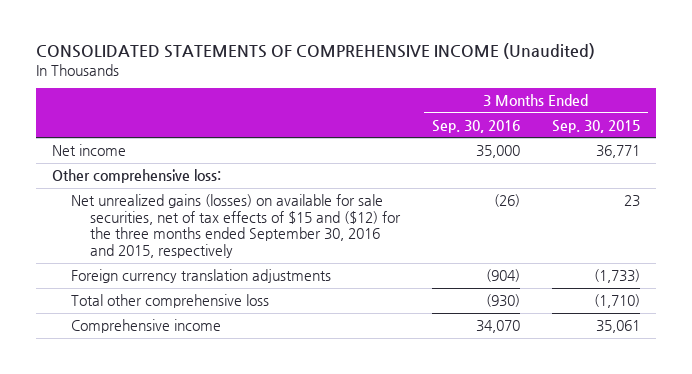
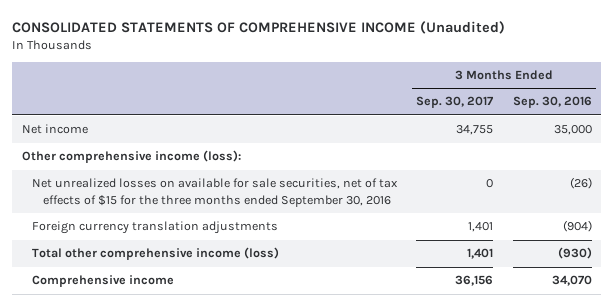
[551,119,640,133] Sep. 30, 2015 -> none
none -> [416,96,494,109] Sep. 30, 2017
[51,169,221,184] Other comprehensive loss: -> [21,150,241,164] Other comprehensive income (loss):
[70,194,401,259] Net unrealized gains (losses) on available for sale securities, net of tax effects of $15 and ($12) for the three months ended September 30, 2016 and 2015, respectively -> [32,178,399,207] Net unrealized losses on available for sale securities, net of tax effects of $15 for the three months ended September 30, 2016
[70,294,269,309] Total other comprehensive loss -> [32,247,280,261] Total other comprehensive income (loss)

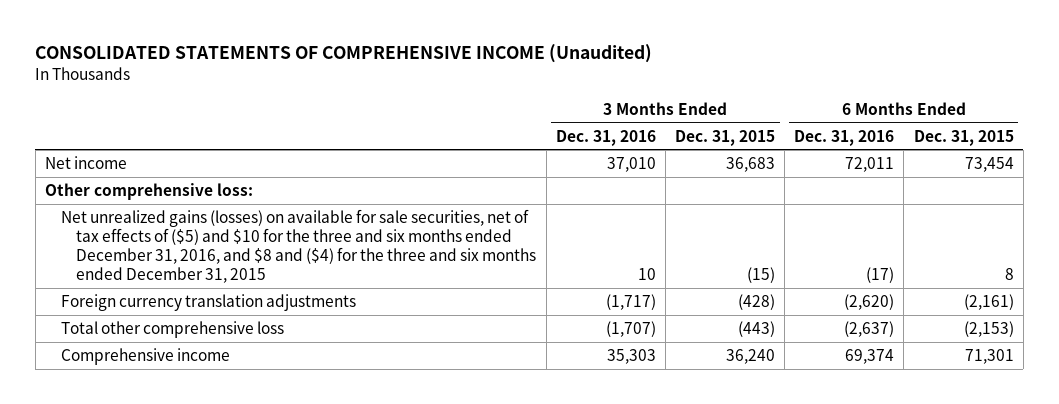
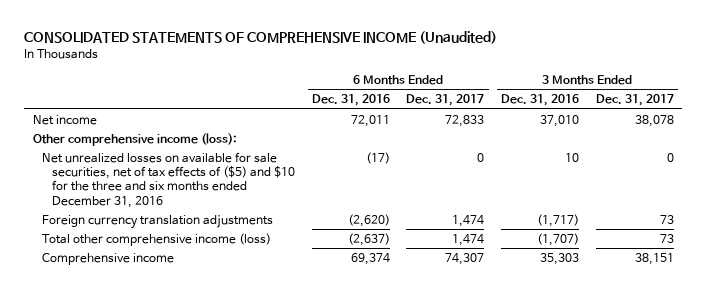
[674,129,775,146] Dec. 31, 2015 -> none
[913,129,1014,146] Dec. 31, 2015 -> none
none -> [406,93,485,106] Dec. 31, 2017
none -> [595,93,674,106] Dec. 31, 2017
[44,183,253,201] Other comprehensive loss: -> [32,132,237,146] Other comprehensive income (loss):
[60,209,537,284] Net unrealized gains (losses) on available for sale securities, net of tax effects of ($5) and $10 for the three and six months ended December 31, 2016, and $8 and ($4) for the three and six months ended December 31, 2015 -> [42,151,295,208] Net unrealized losses on available for sale securities, net of tax effects of ($5) and $10 for the three and six months ended December 31, 2016
[60,321,284,339] Total other comprehensive loss -> [42,232,272,246] Total other comprehensive income (loss)

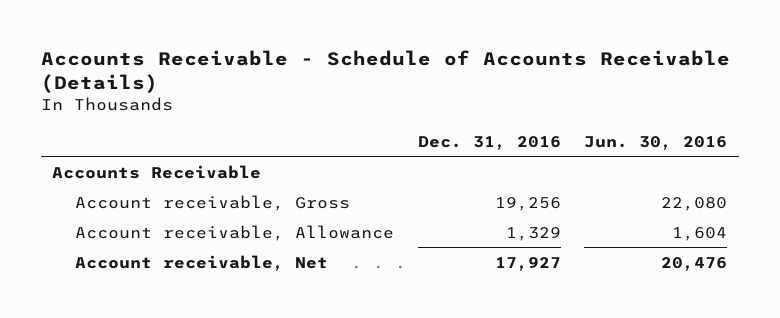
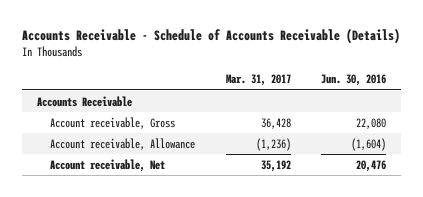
[417,135,561,150] Dec. 31, 2016 -> none
none -> [225,74,291,87] Mar. 31, 2017
[672,226,728,241] 1,604 -> [351,137,387,151] (1,604)

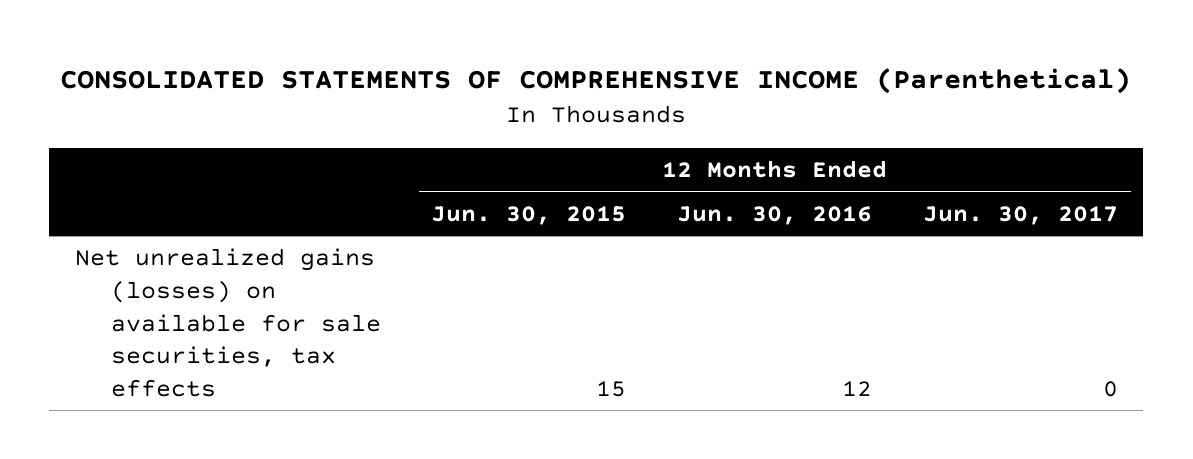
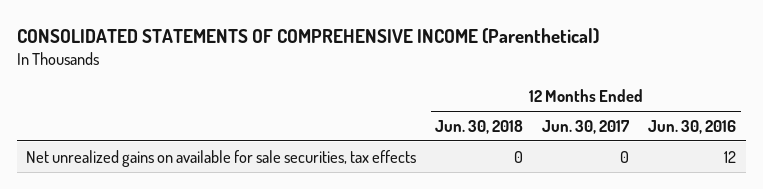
[431,205,627,225] Jun. 30, 2015 -> none
none -> [435,119,524,134] Jun. 30, 2018
[74,248,381,398] Net unrealized gains (losses) on available for sale securities, tax effects -> [26,149,417,167] Net unrealized gains on available for sale securities, tax effects

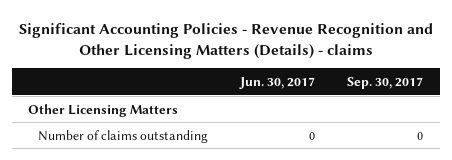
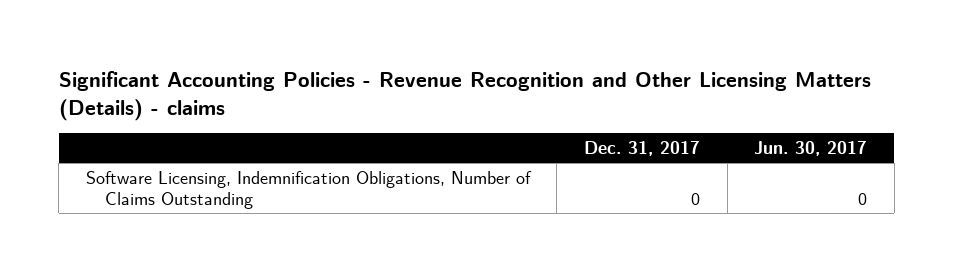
[347,76,424,89] Sep. 30, 2017 -> none
none -> [583,141,700,157] Dec. 31, 2017
[28,103,179,117] Other Licensing Matters -> none
[38,129,209,143] Number of claims outstanding -> [85,171,532,210] Software Licensing, Indemnification Obligations, Number of Claims Outstanding

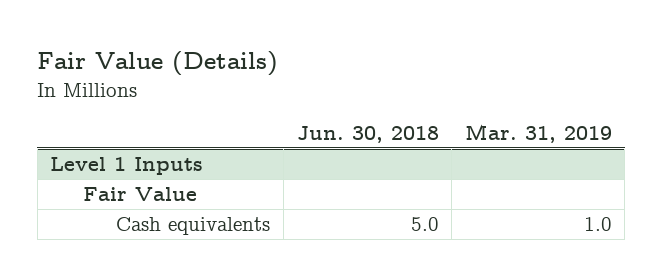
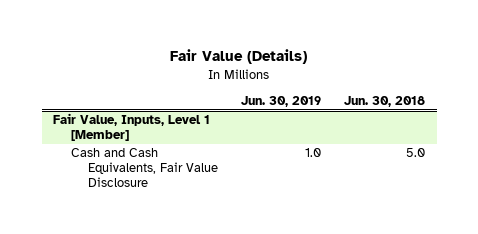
[464,123,612,143] Mar. 31, 2019 -> none
none -> [241,95,322,107] Jun. 30, 2019
[83,186,198,201] Fair Value -> none
[50,156,204,175] Level 1 Inputs -> [53,113,211,142] Fair Value, Inputs, Level 1 [Member]
[116,216,271,235] Cash equivalents -> [70,148,219,188] Cash and Cash Equivalents, Fair Value Disclosure

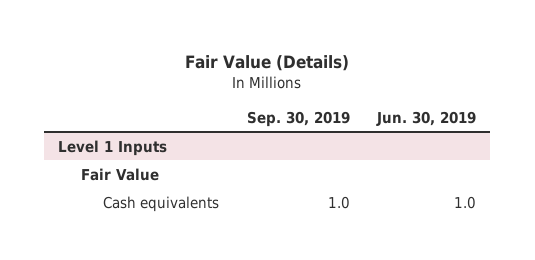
[344,95,426,107] Jun. 30, 2018 -> none
none -> [246,110,350,127] Sep. 30, 2019
[53,113,211,142] Fair Value, Inputs, Level 1 [Member] -> [58,139,168,156] Level 1 Inputs
none -> [80,167,159,181] Fair Value
[70,148,219,188] Cash and Cash Equivalents, Fair Value Disclosure -> [102,195,219,212] Cash equivalents

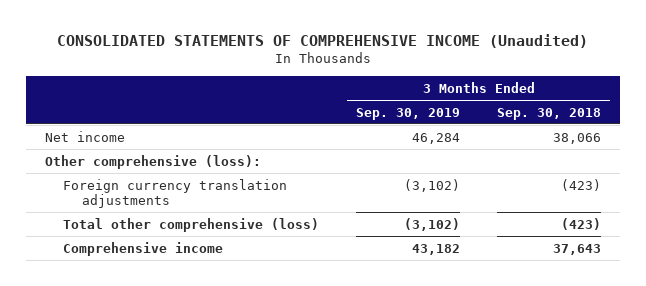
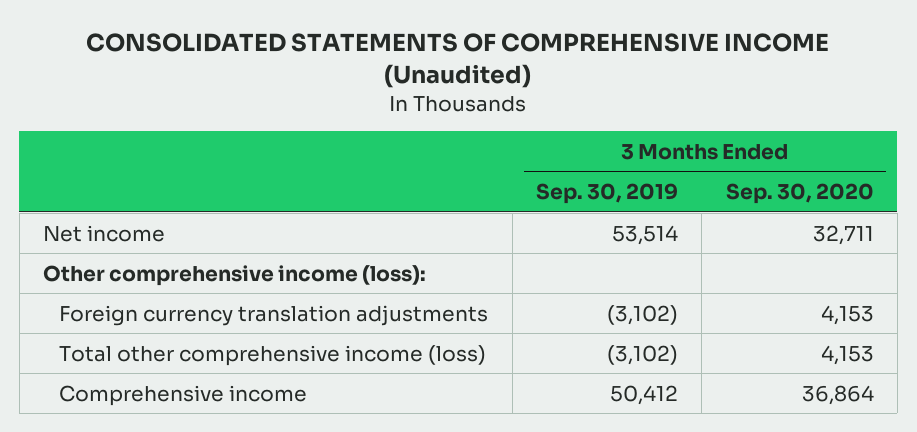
[497,107,602,120] Sep. 30, 2018 -> none
none -> [725,183,874,205] Sep. 30, 2020
[412,132,461,144] 46,284 -> [611,224,678,245] 53,514
[44,154,261,169] Other comprehensive (loss): -> [43,264,427,286] Other comprehensive income (loss):
[63,217,320,232] Total other comprehensive (loss) -> [59,344,487,366] Total other comprehensive income (loss)
[412,243,461,255] 43,182 -> [609,384,678,405] 50,412

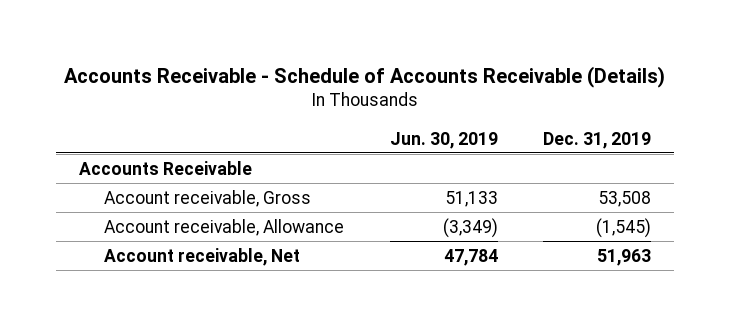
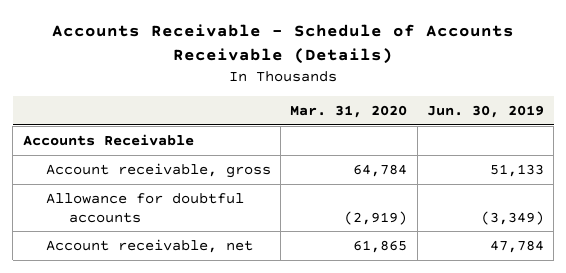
[543,131,652,149] Dec. 31, 2019 -> none
none -> [290,104,408,118] Mar. 31, 2020
[103,189,311,207] Account receivable, Gross -> [45,162,271,178] Account receivable, gross
[103,218,344,236] Account receivable, Allowance -> [45,192,244,223] Allowance for doubtful accounts
[103,247,300,266] Account receivable, Net -> [45,238,253,253] Account receivable, net

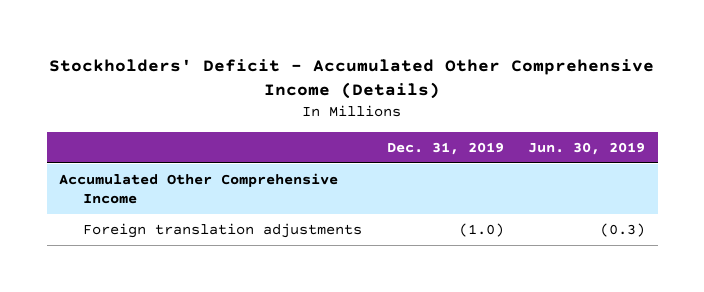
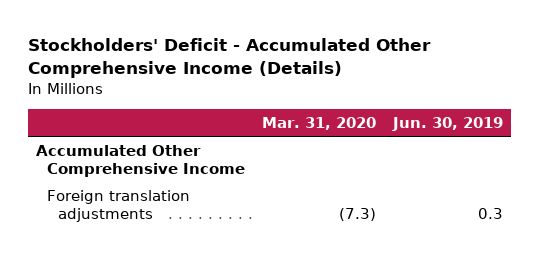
[386,141,504,155] Dec. 31, 2019 -> none
none -> [261,116,376,130] Mar. 31, 2020
[600,223,646,238] (0.3) -> [477,208,503,220] 0.3

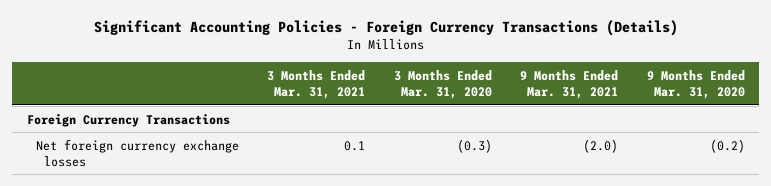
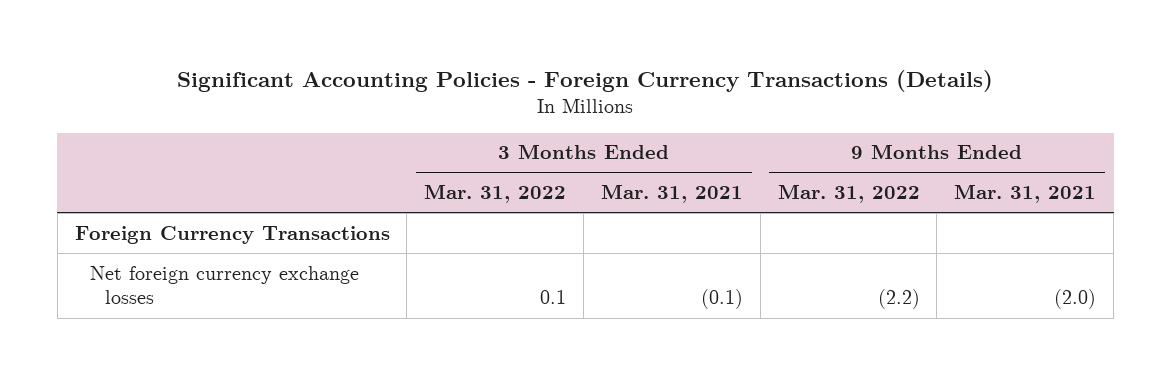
[393,69,492,99] 3 Months Ended Mar. 31, 2020 -> none
[646,69,745,99] 9 Months Ended Mar. 31, 2020 -> none
none -> [424,184,567,204] Mar. 31, 2022
none -> [777,184,920,204] Mar. 31, 2022
[344,140,366,151] 0.1 -> [700,289,743,310] (0.1)

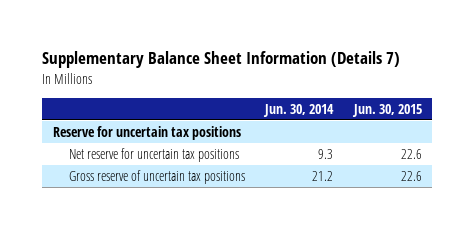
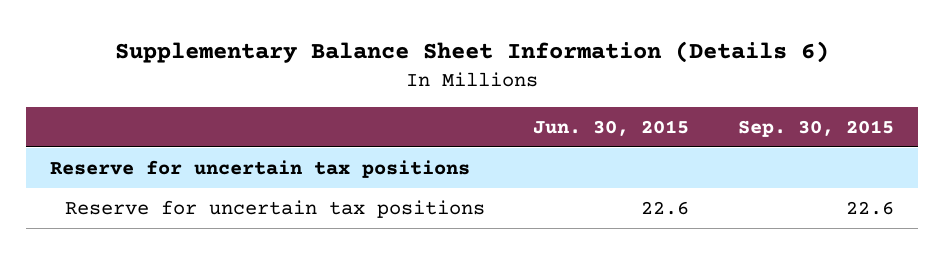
[42,51,401,69] Supplementary Balance Sheet Information (Details 7) -> [115,41,830,64] Supplementary Balance Sheet Information (Details 6)
[263,103,335,117] Jun. 30, 2014 -> none
none -> [737,119,894,137] Sep. 30, 2015
[68,169,245,184] Gross reserve of uncertain tax positions -> none
[68,147,239,162] Net reserve for uncertain tax positions -> [64,199,485,218] Reserve for uncertain tax positions

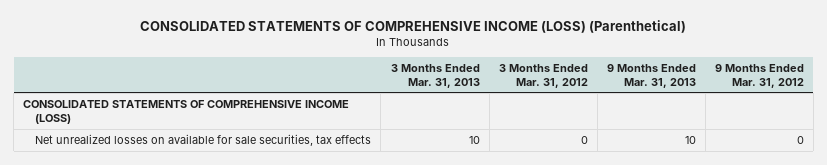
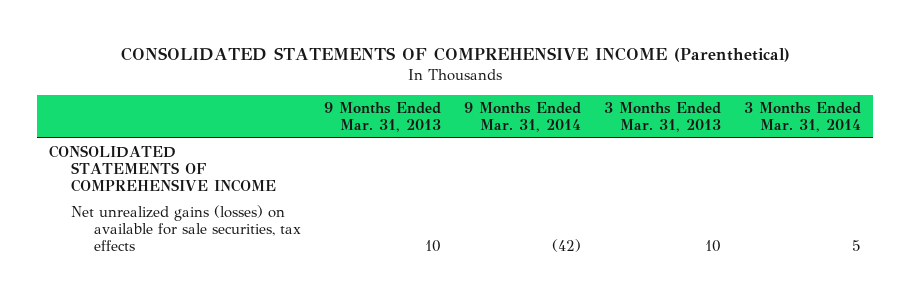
[140,19,687,33] CONSOLIDATED STATEMENTS OF COMPREHENSIVE INCOME (LOSS) (Parenthetical) -> [120,47,790,63] CONSOLIDATED STATEMENTS OF COMPREHENSIVE INCOME (Parenthetical)
[498,63,588,88] 3 Months Ended Mar. 31, 2012 -> none
[714,63,804,88] 9 Months Ended Mar. 31, 2012 -> none
none -> [464,102,582,133] 9 Months Ended Mar. 31, 2014
none -> [744,102,862,133] 3 Months Ended Mar. 31, 2014
[23,99,350,124] CONSOLIDATED STATEMENTS OF COMPREHENSIVE INCOME (LOSS) -> [48,144,277,193] CONSOLIDATED STATEMENTS OF COMPREHENSIVE INCOME
[35,133,372,146] Net unrealized losses on available for sale securities, tax effects -> [71,204,302,252] Net unrealized gains (losses) on available for sale securities, tax effects

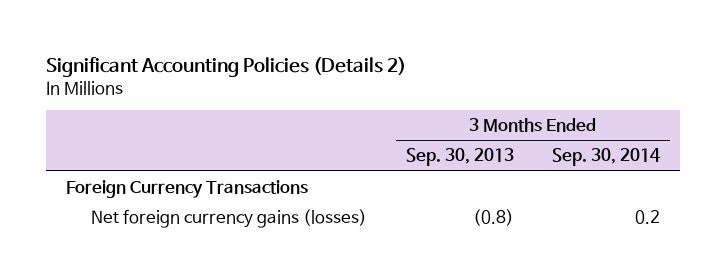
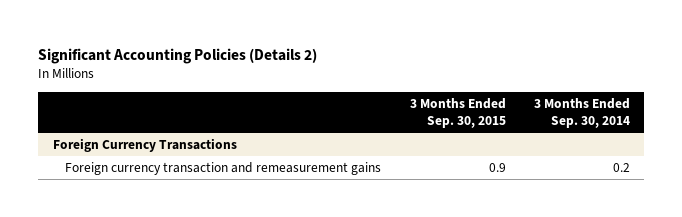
[405,148,514,167] Sep. 30, 2013 -> none
none -> [409,97,506,129] 3 Months Ended Sep. 30, 2015
[90,209,367,229] Net foreign currency gains (losses) -> [65,161,382,175] Foreign currency transaction and remeasurement gains

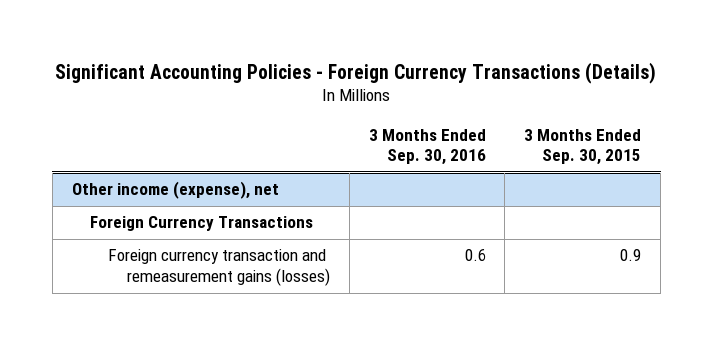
[38,47,318,64] Significant Accounting Policies (Details 2) -> [55,61,657,84] Significant Accounting Policies - Foreign Currency Transactions (Details)
[533,97,630,129] 3 Months Ended Sep. 30, 2014 -> none
none -> [368,128,486,166] 3 Months Ended Sep. 30, 2016
none -> [71,181,279,200] Other income (expense), net
[65,161,382,175] Foreign currency transaction and remeasurement gains -> [108,249,330,287] Foreign currency transaction and remeasurement gains (losses)

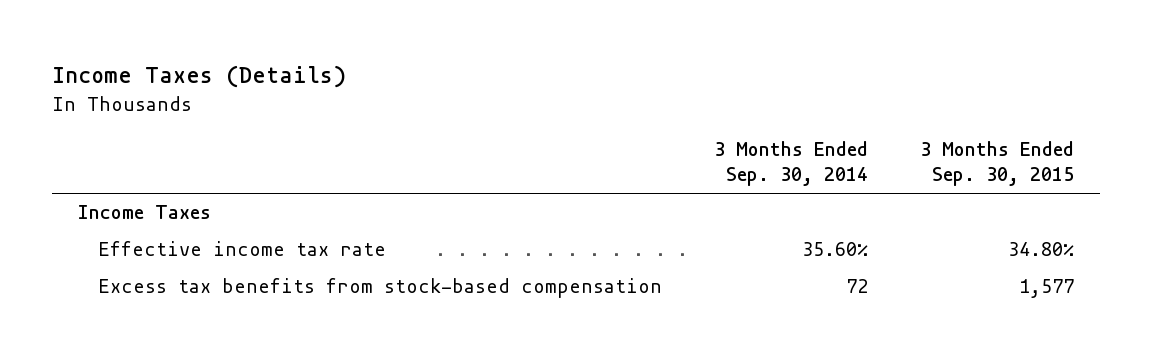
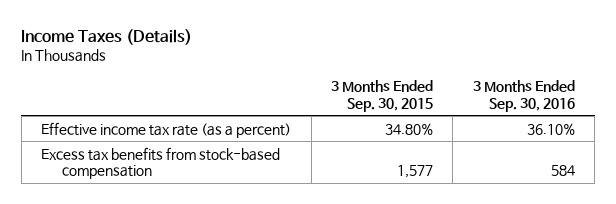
[713,141,868,187] 3 Months Ended Sep. 30, 2014 -> none
none -> [472,80,575,112] 3 Months Ended Sep. 30, 2016
[78,205,212,220] Income Taxes -> none
[97,241,386,257] Effective income tax rate -> [41,121,292,138] Effective income tax rate (as a percent)

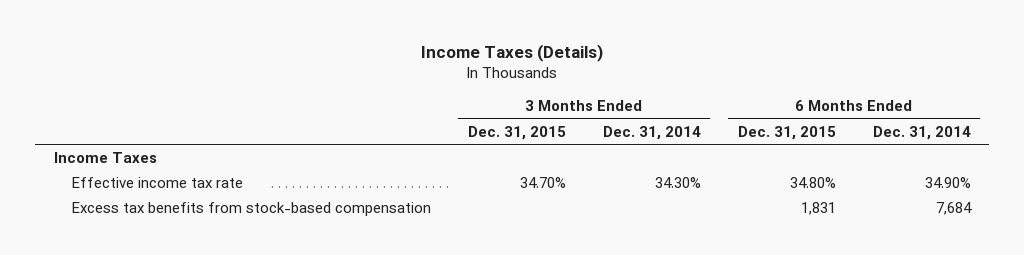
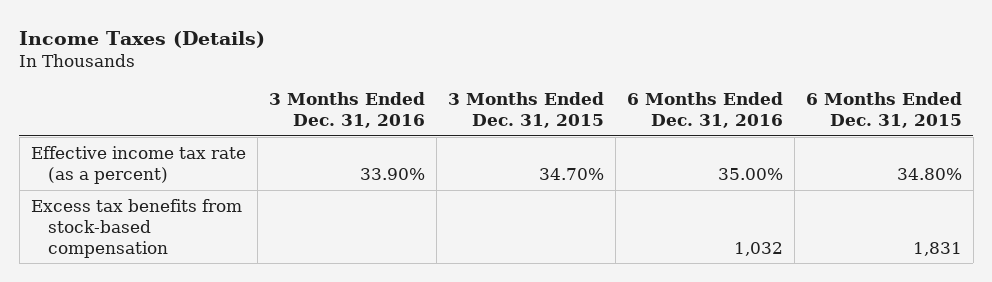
[602,125,701,140] Dec. 31, 2014 -> none
[872,125,971,140] Dec. 31, 2014 -> none
none -> [268,92,425,129] 3 Months Ended Dec. 31, 2016
none -> [626,92,783,129] 6 Months Ended Dec. 31, 2016
[53,152,157,164] Income Taxes -> none
[71,177,243,189] Effective income tax rate -> [30,145,246,184] Effective income tax rate (as a percent)

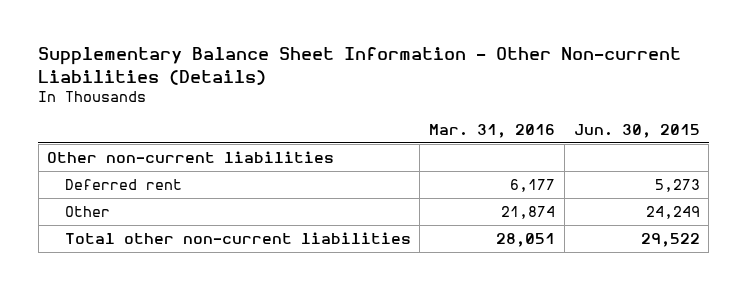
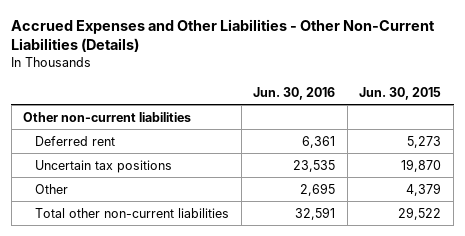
[38,47,682,85] Supplementary Balance Sheet Information - Other Non-current Liabilities (Details) -> [11,18,436,53] Accrued Expenses and Other Liabilities - Other Non-Current Liabilities (Details)
[429,124,556,139] Mar. 31, 2016 -> none
none -> [253,86,336,100] Jun. 30, 2016
none -> [34,159,172,173] Uncertain tax positions
[645,205,700,219] 24,249 -> [406,182,442,196] 4,379

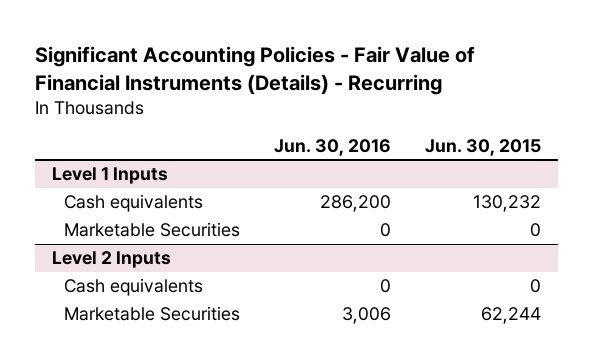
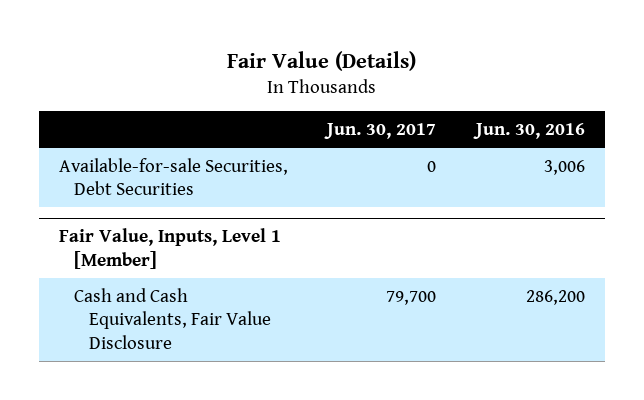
[34,46,475,95] Significant Accounting Policies - Fair Value of Financial Instruments (Details) - Recurring -> [226,50,416,71] Fair Value (Details)
[424,138,541,156] Jun. 30, 2015 -> none
none -> [324,123,437,140] Jun. 30, 2017
[64,222,241,238] Marketable Securities -> none
[51,251,171,269] Level 2 Inputs -> none
[64,278,204,297] Cash equivalents -> none
[64,306,241,322] Marketable Securities -> none
none -> [58,157,288,196] Available-for-sale Securities, Debt Securities
[51,167,168,185] Level 1 Inputs -> [58,228,281,269] Fair Value, Inputs, Level 1 [Member]
[64,194,204,213] Cash equivalents -> [74,287,272,349] Cash and Cash Equivalents, Fair Value Disclosure

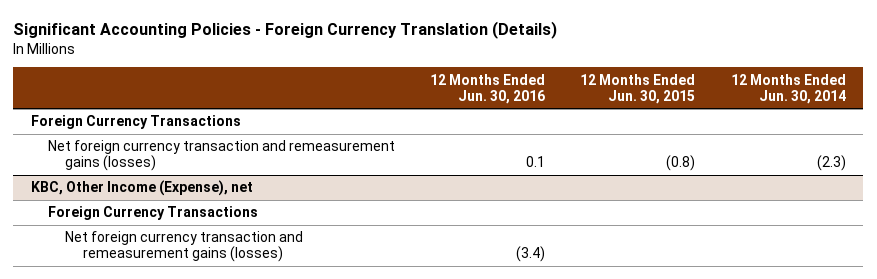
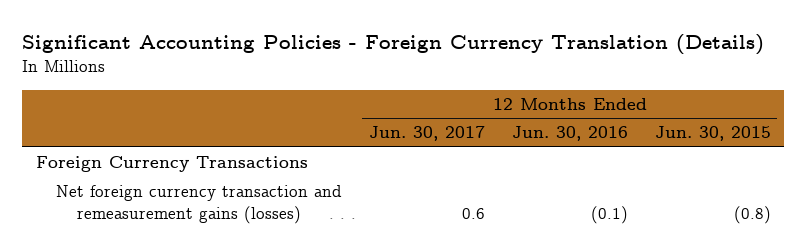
[730,73,846,104] 12 Months Ended Jun. 30, 2014 -> none
none -> [369,126,486,142] Jun. 30, 2017
[30,180,253,197] KBC, Other Income (Expense), net -> none
[48,206,259,221] Foreign Currency Transactions -> none
[65,231,304,263] Net foreign currency transaction and remeasurement gains (losses) -> none
[526,156,546,168] 0.1 -> [590,206,628,225] (0.1)

